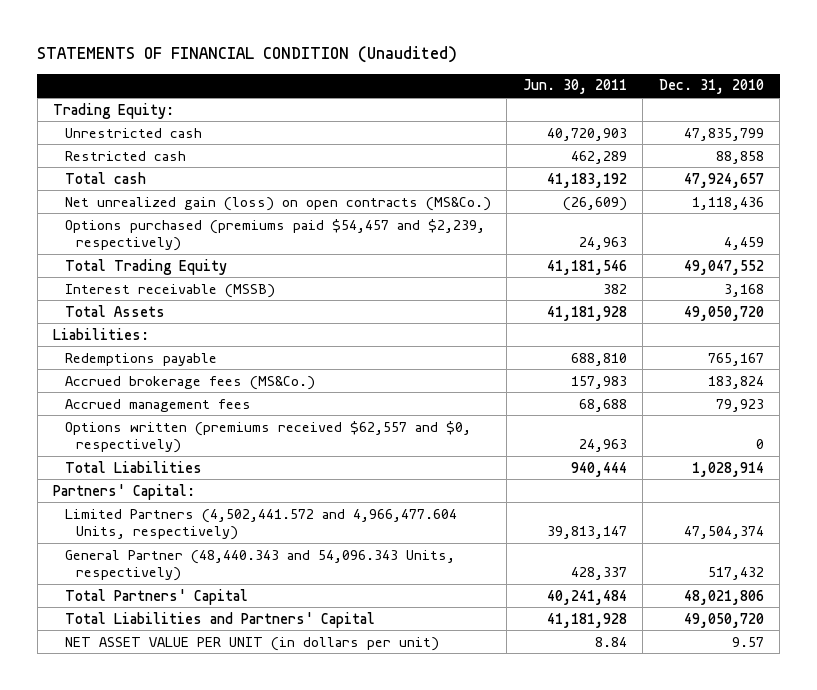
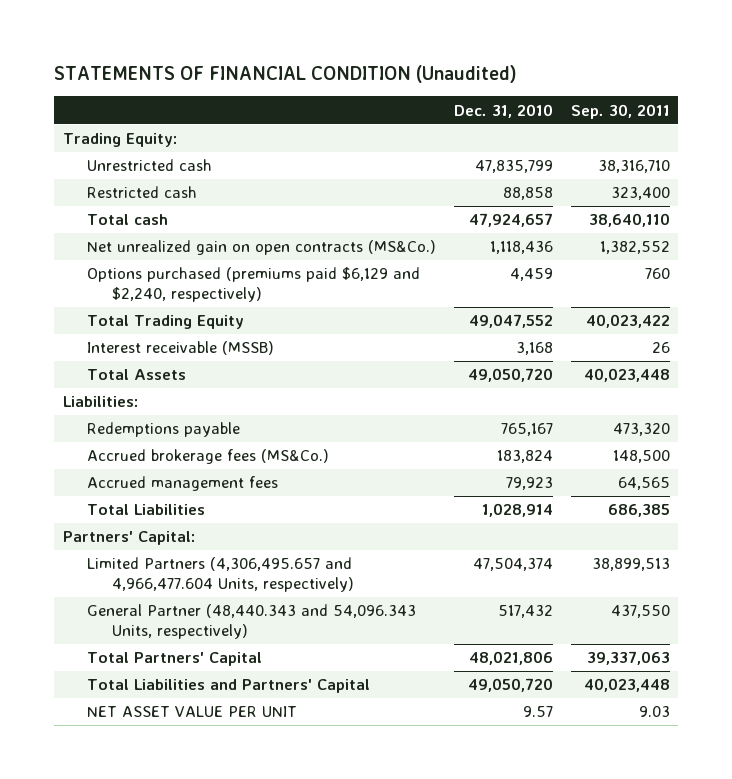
[522,79,627,95] Jun. 30, 2011 -> none
none -> [570,103,670,119] Sep. 30, 2011
[64,196,491,211] Net unrealized gain (loss) on open contracts (MS&Co.) -> [87,240,437,256] Net unrealized gain on open contracts (MS&Co.)
[64,218,485,252] Options purchased (premiums paid $54,457 and $2,239, respectively) -> [87,267,421,303] Options purchased (premiums paid $6,129 and $2,240, respectively)
[64,420,471,454] Options written (premiums received $62,557 and $0, respectively) -> none
[64,508,457,541] Limited Partners (4,502,441.572 and 4,966,477.604 Units, respectively) -> [87,557,355,593] Limited Partners (4,306,495.657 and 4,966,477.604 Units, respectively)
[64,636,439,651] NET ASSET VALUE PER UNIT (in dollars per unit) -> [87,706,298,718] NET ASSET VALUE PER UNIT

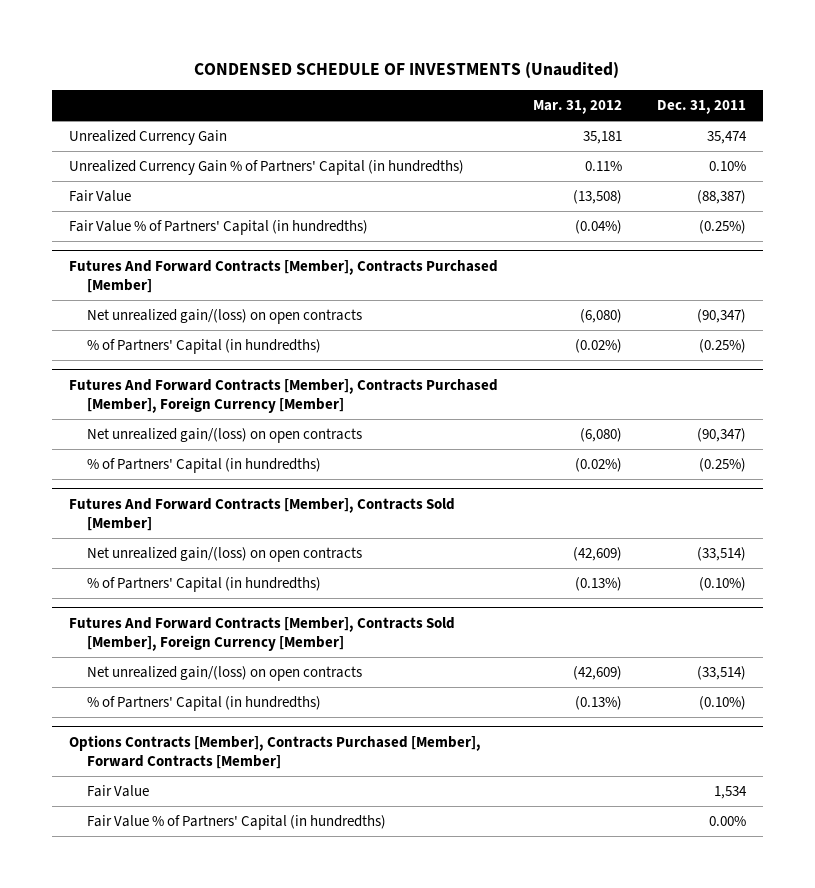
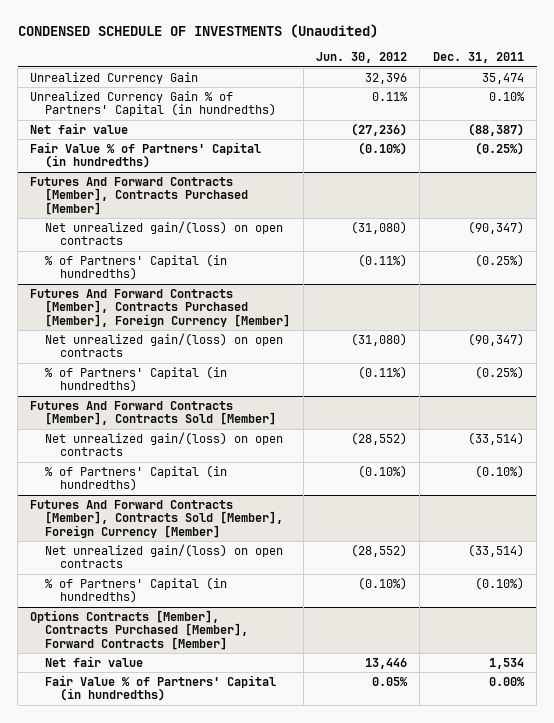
[532,100,622,115] Mar. 31, 2012 -> none
none -> [315,52,407,64] Jun. 30, 2012
[69,190,132,203] Fair Value -> [30,122,129,134] Net fair value
[86,785,149,798] Fair Value -> [45,655,144,667] Net fair value

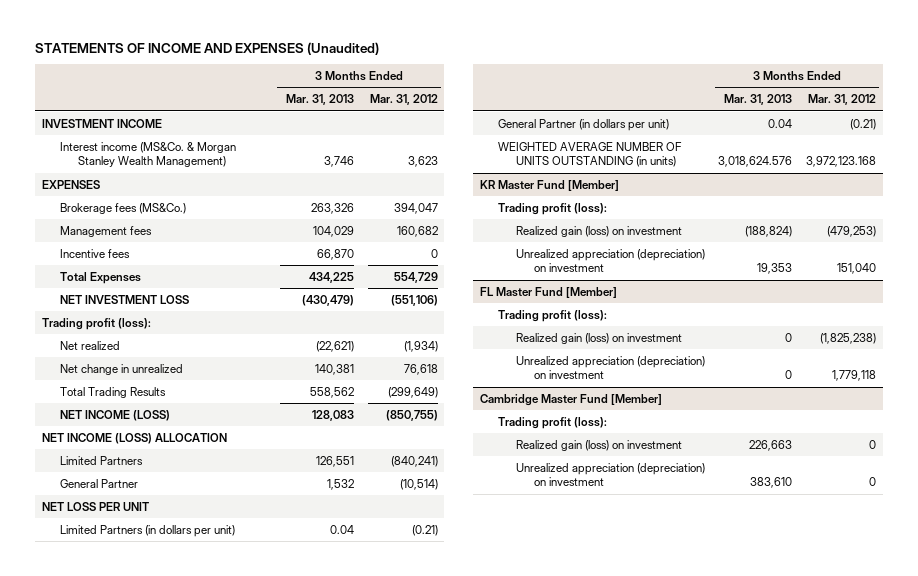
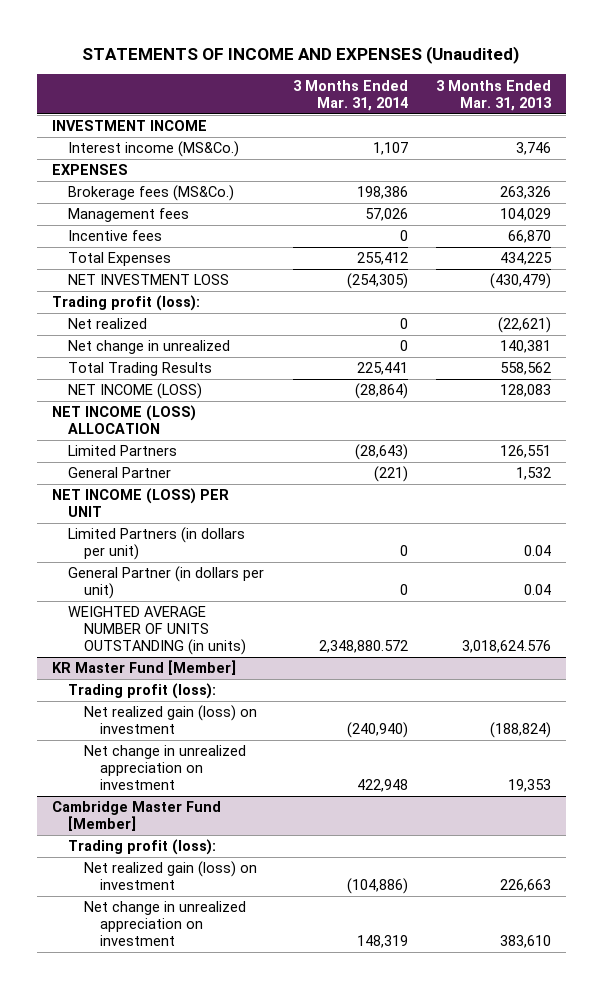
[369,94,438,106] Mar. 31, 2012 -> none
none -> [292,79,408,111] 3 Months Ended Mar. 31, 2014
[59,141,236,168] Interest income (MS&Co. & Morgan Stanley Wealth Management) -> [67,141,239,158] Interest income (MS&Co.)
[41,501,149,511] NET LOSS PER UNIT -> [51,488,229,518] NET INCOME (LOSS) PER UNIT
[480,286,618,298] FL Master Fund [Member] -> none
[498,309,608,322] Trading profit (loss): -> none
[515,332,682,344] Realized gain (loss) on investment -> none
[515,355,705,380] Unrealized appreciation (depreciation) on investment -> none
[515,225,682,237] Realized gain (loss) on investment -> [83,705,257,735] Net realized gain (loss) on investment
[515,248,705,273] Unrealized appreciation (depreciation) on investment -> [83,745,246,791] Net change in unrealized appreciation on investment
[515,439,682,451] Realized gain (loss) on investment -> [83,861,257,891] Net realized gain (loss) on investment
[515,462,705,487] Unrealized appreciation (depreciation) on investment -> [83,901,246,947] Net change in unrealized appreciation on investment

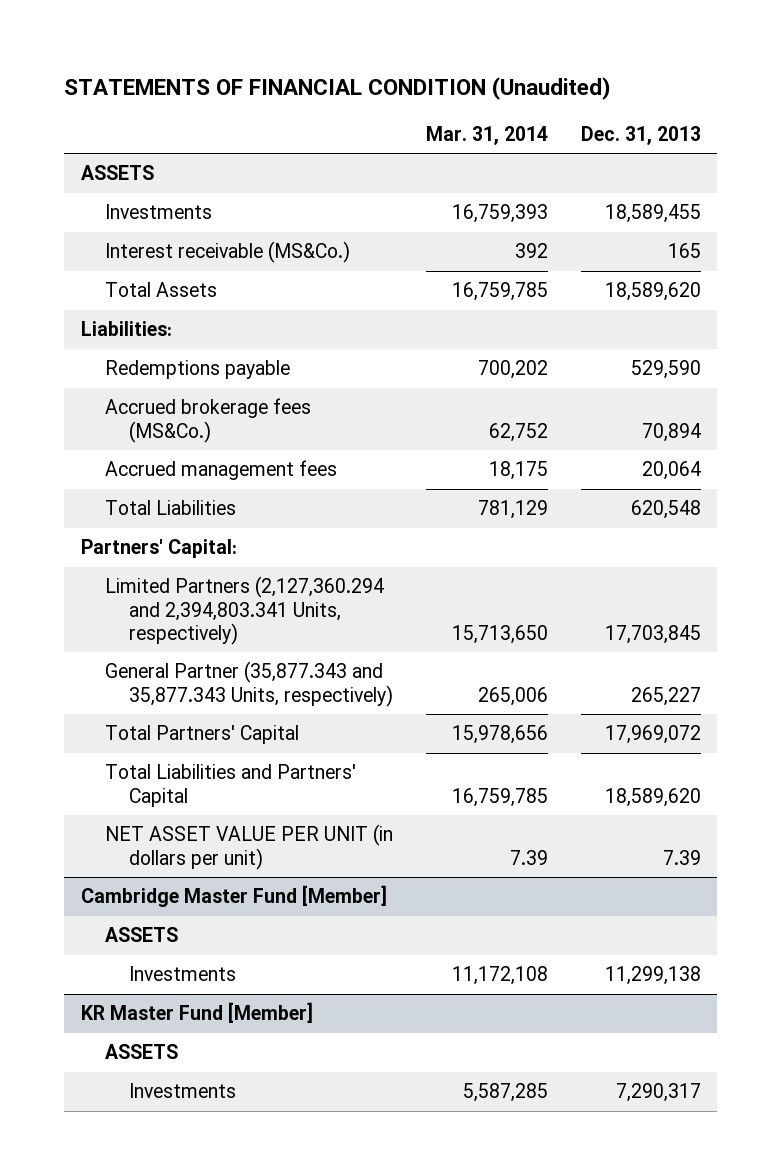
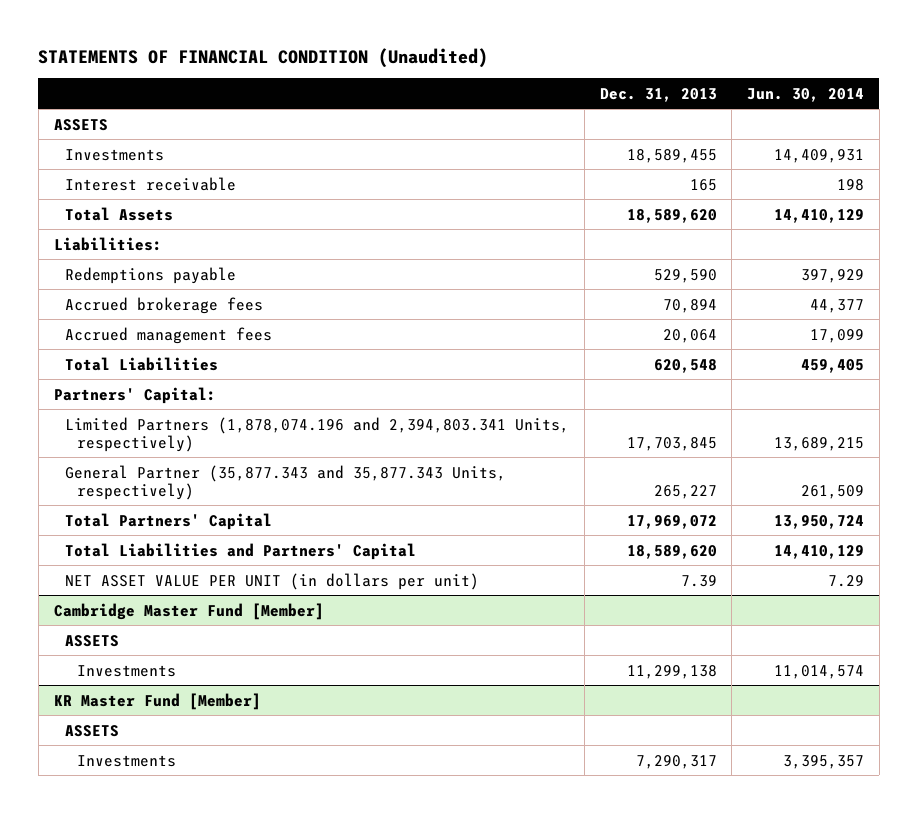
[425,125,548,145] Mar. 31, 2014 -> none
none -> [747,87,865,102] Jun. 30, 2014
[104,241,350,264] Interest receivable (MS&Co.) -> [65,176,237,191] Interest receivable
[104,398,311,443] Accrued brokerage fees (MS&Co.) -> [65,296,264,314] Accrued brokerage fees
[104,576,384,645] Limited Partners (2,127,360.294 and 2,394,803.341 Units, respectively) -> [65,416,570,452] Limited Partners (1,878,074.196 and 2,394,803.341 Units, respectively)

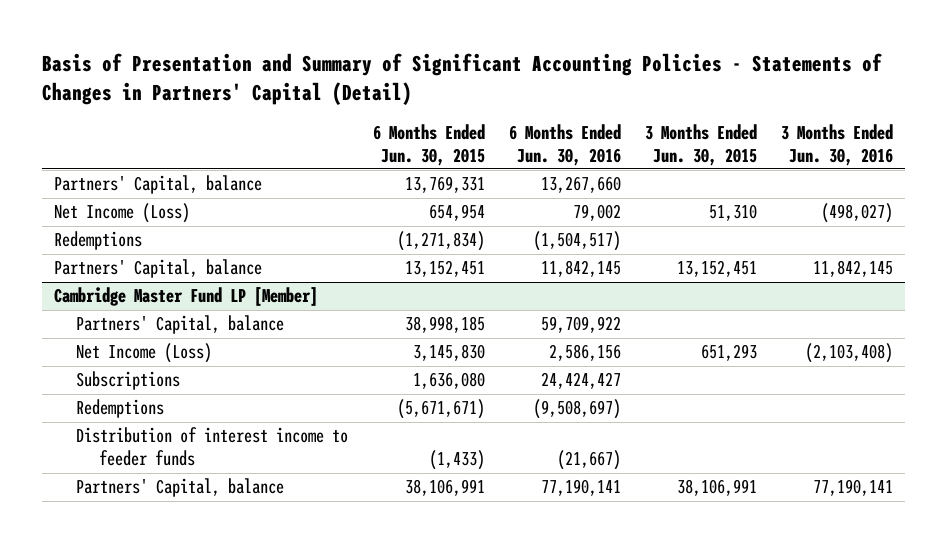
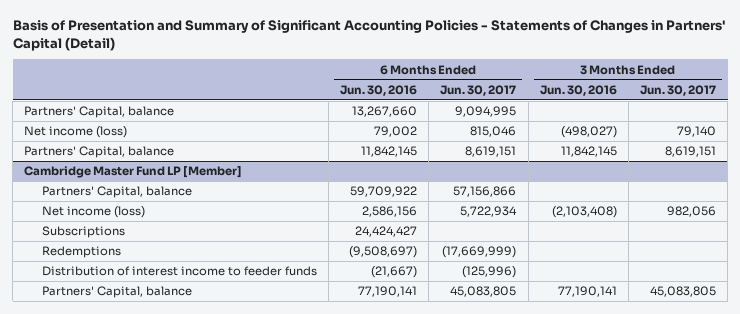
[372,123,485,166] 6 Months Ended Jun. 30, 2015 -> none
[645,123,758,166] 3 Months Ended Jun. 30, 2015 -> none
none -> [440,84,517,96] Jun. 30, 2017
none -> [640,84,717,96] Jun. 30, 2017
[53,231,142,251] Redemptions -> none
[53,203,190,224] Net Income (Loss) -> [24,126,128,139] Net income (loss)
[76,343,213,364] Net Income (Loss) -> [41,206,145,219] Net income (loss)

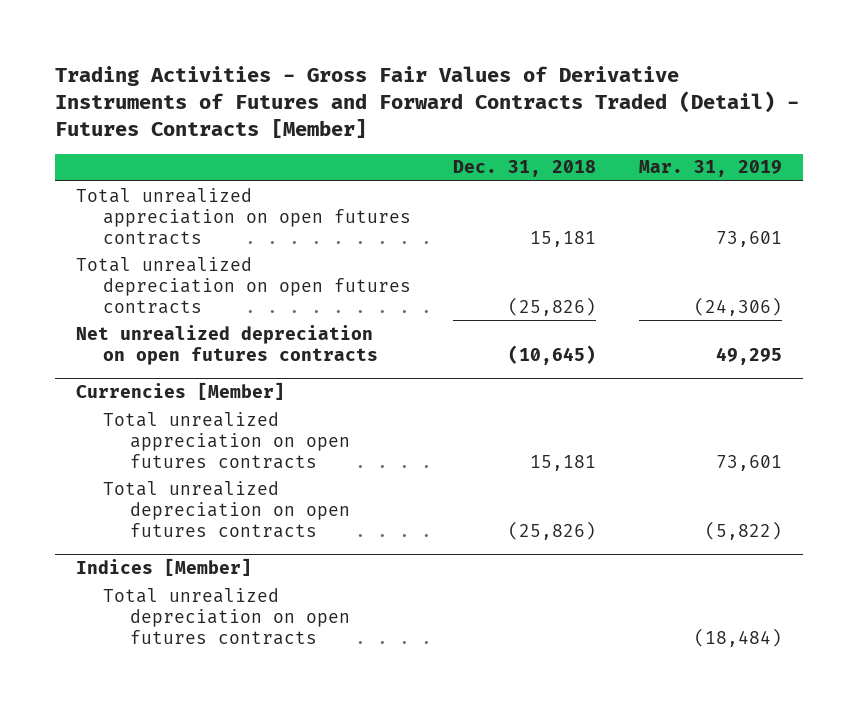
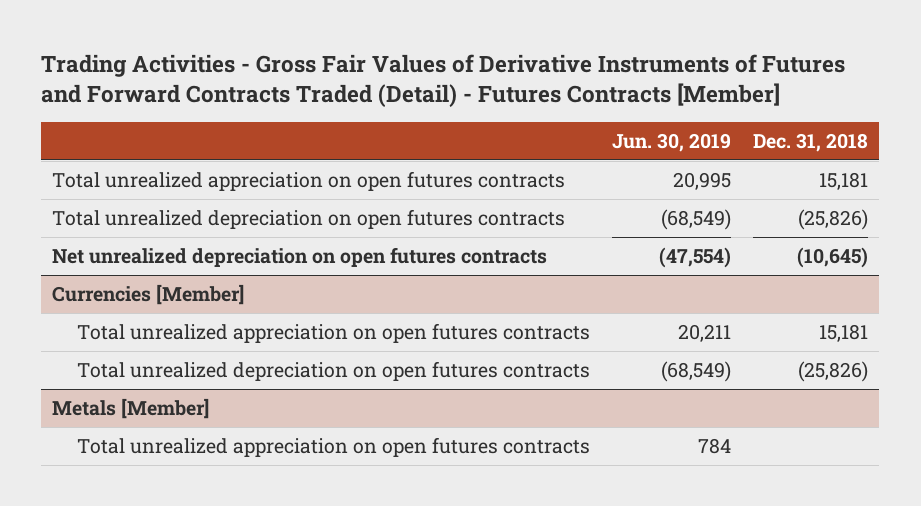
[638,160,782,178] Mar. 31, 2019 -> none
none -> [612,132,732,152] Jun. 30, 2019
[76,558,253,577] Indices [Member] -> [52,397,210,419] Metals [Member]
[103,587,351,645] Total unrealized depreciation on open futures contracts -> [76,436,590,457] Total unrealized appreciation on open futures contracts

